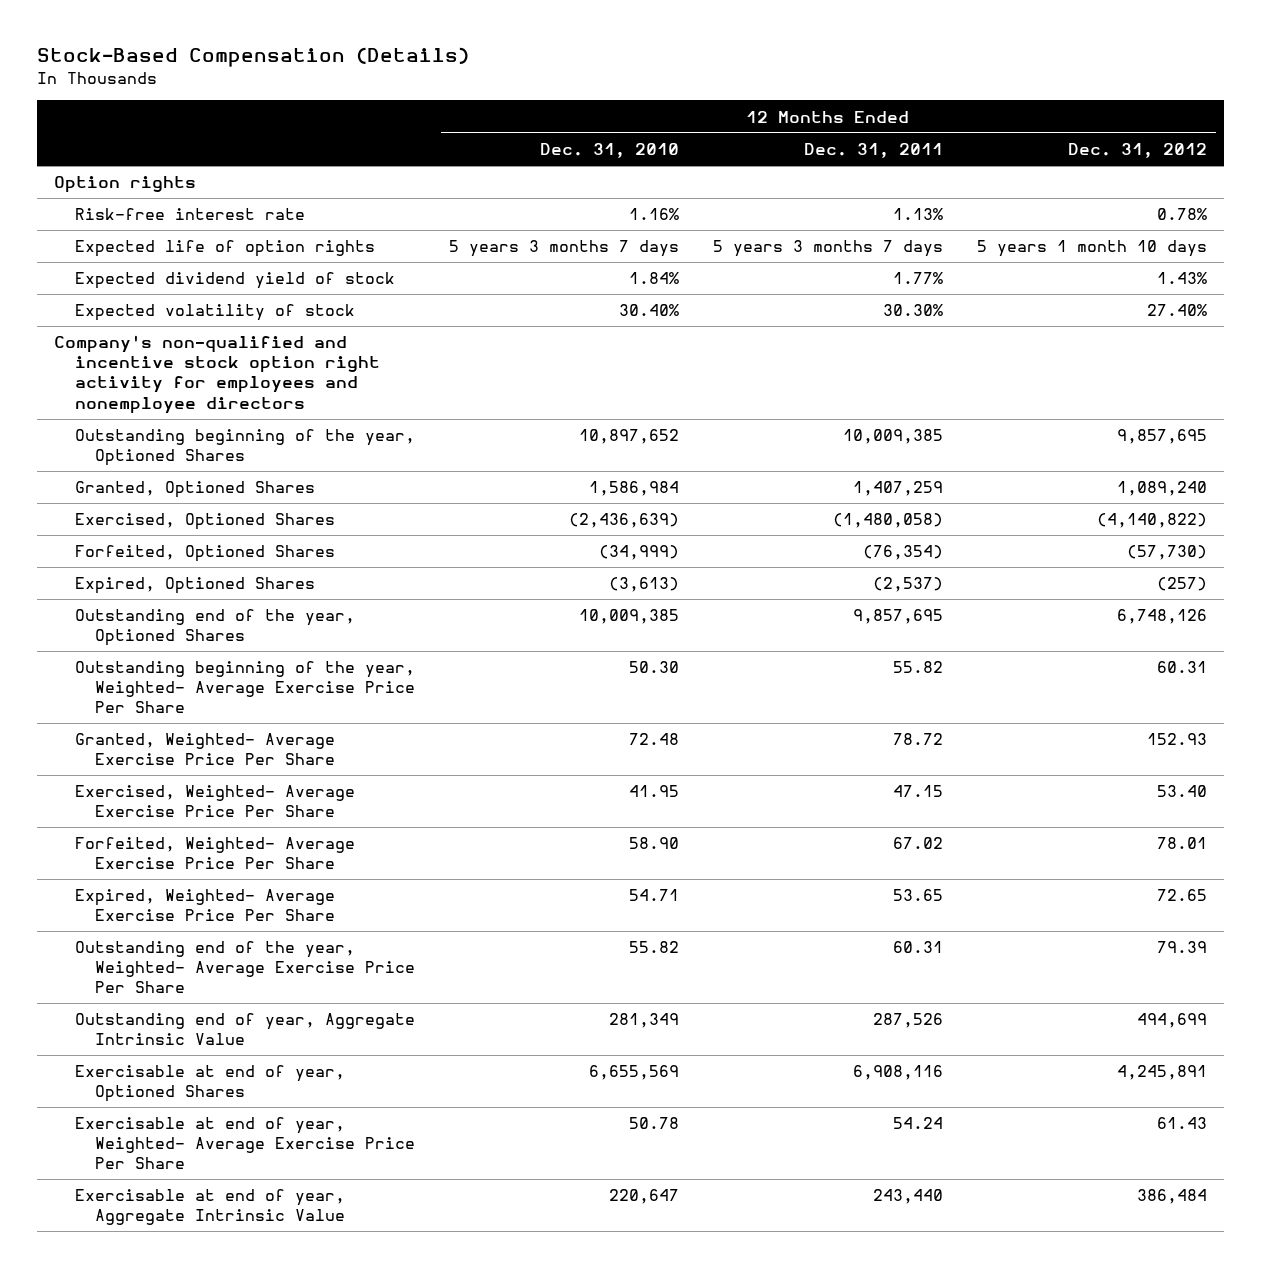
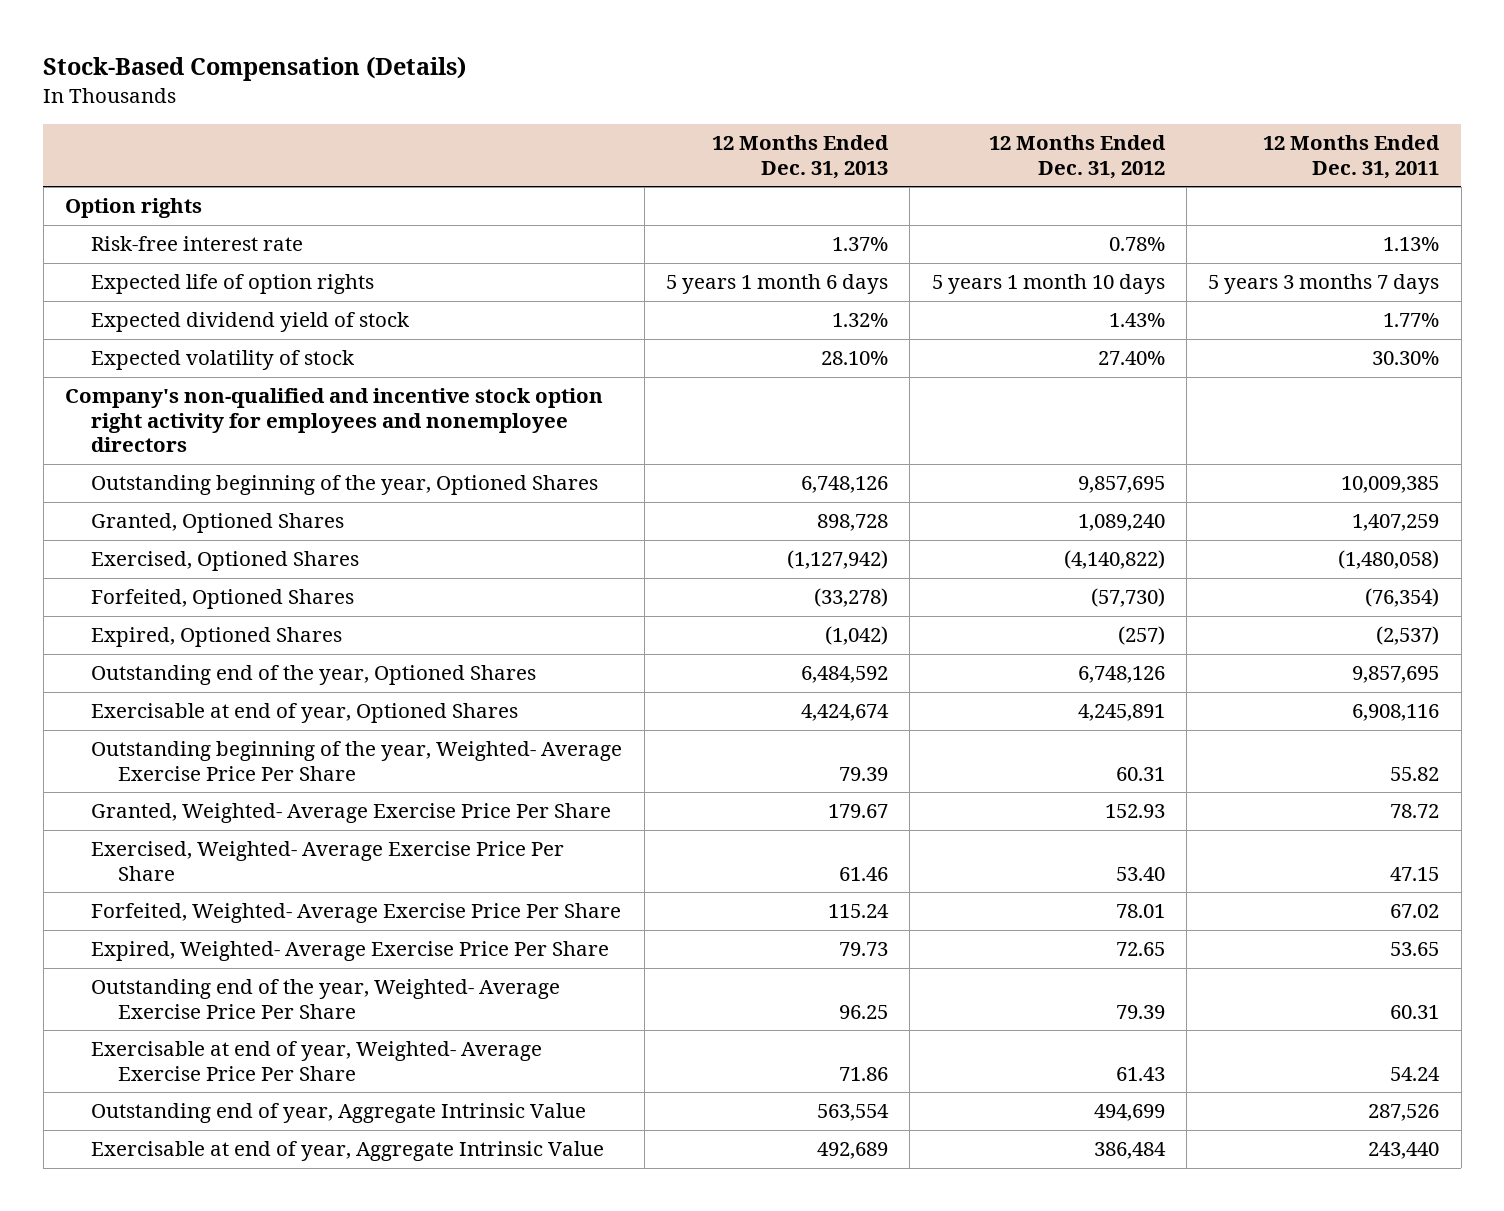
[540,143,680,159] Dec. 31, 2010 -> none
none -> [712,135,890,179] 12 Months Ended Dec. 31, 2013
[74,1065,345,1103] Exercisable at end of year, Optioned Shares -> [91,703,519,724] Exercisable at end of year, Optioned Shares
[74,1013,415,1046] Outstanding end of year, Aggregate Intrinsic Value -> [91,1103,587,1124] Outstanding end of year, Aggregate Intrinsic Value

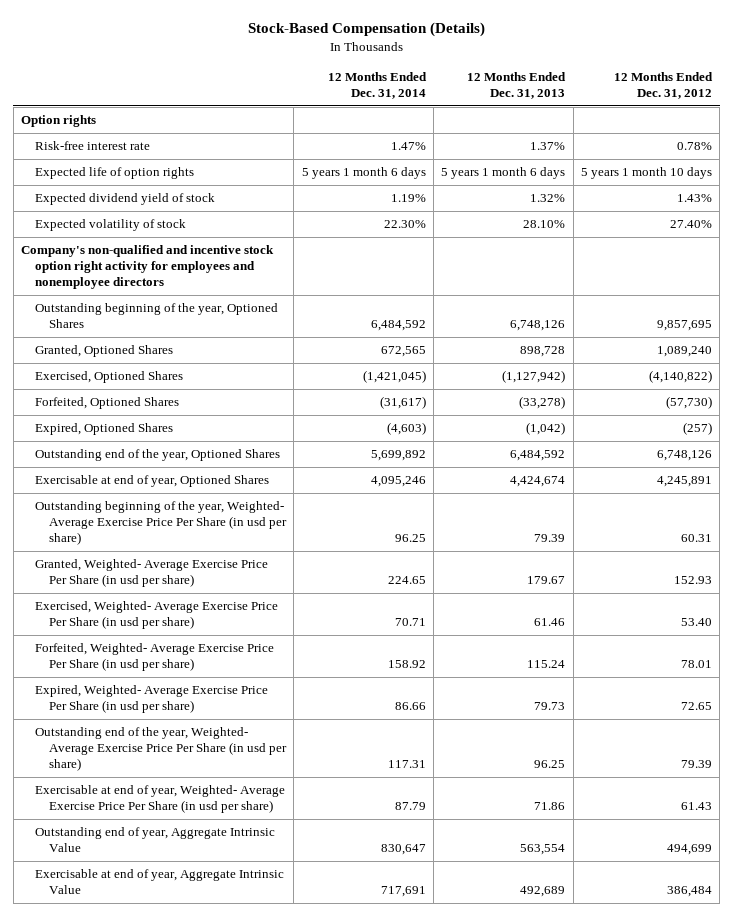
[1263,135,1441,179] 12 Months Ended Dec. 31, 2011 -> none
none -> [327,72,427,100] 12 Months Ended Dec. 31, 2014
[91,741,623,781] Outstanding beginning of the year, Weighted- Average Exercise Price Per Share -> [35,501,287,546] Outstanding beginning of the year, Weighted- Average Exercise Price Per Share (in usd per share)
[91,803,612,824] Granted, Weighted- Average Exercise Price Per Share -> [35,559,269,588] Granted, Weighted- Average Exercise Price Per Share (in usd per share)
[91,841,565,881] Exercised, Weighted- Average Exercise Price Per Share -> [35,601,279,630] Exercised, Weighted- Average Exercise Price Per Share (in usd per share)
[91,903,622,924] Forfeited, Weighted- Average Exercise Price Per Share -> [35,643,275,672] Forfeited, Weighted- Average Exercise Price Per Share (in usd per share)
[91,941,610,962] Expired, Weighted- Average Exercise Price Per Share -> [35,685,269,714] Expired, Weighted- Average Exercise Price Per Share (in usd per share)
[91,979,561,1019] Outstanding end of the year, Weighted- Average Exercise Price Per Share -> [35,727,287,772] Outstanding end of the year, Weighted- Average Exercise Price Per Share (in usd per share)
[91,1041,543,1081] Exercisable at end of year, Weighted- Average Exercise Price Per Share -> [35,785,286,814] Exercisable at end of year, Weighted- Average Exercise Price Per Share (in usd per share)

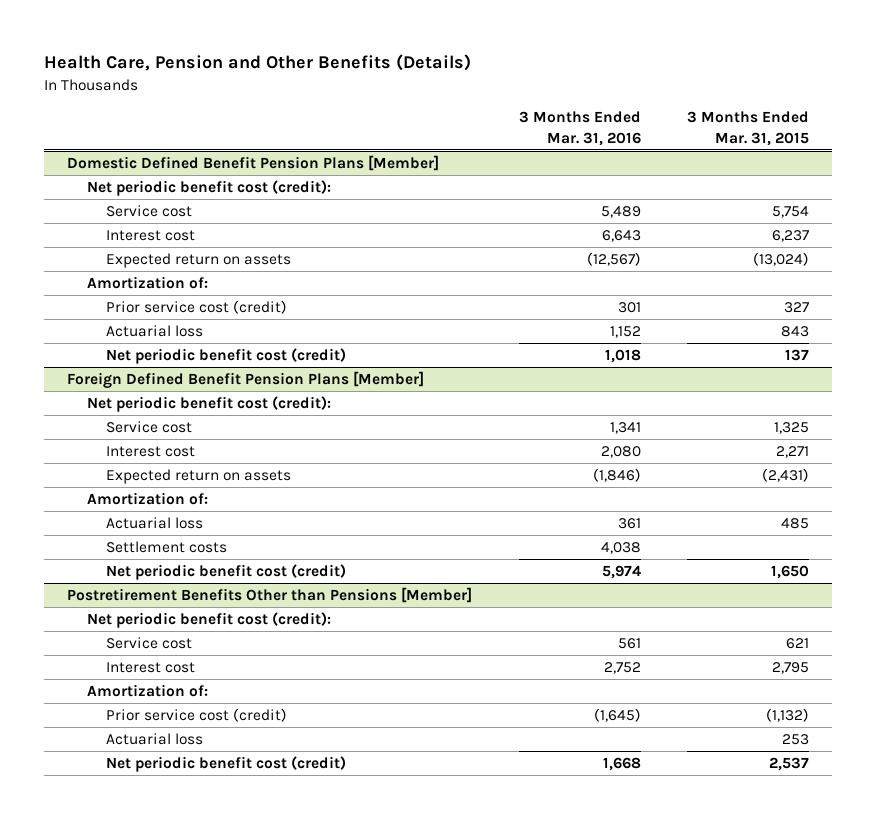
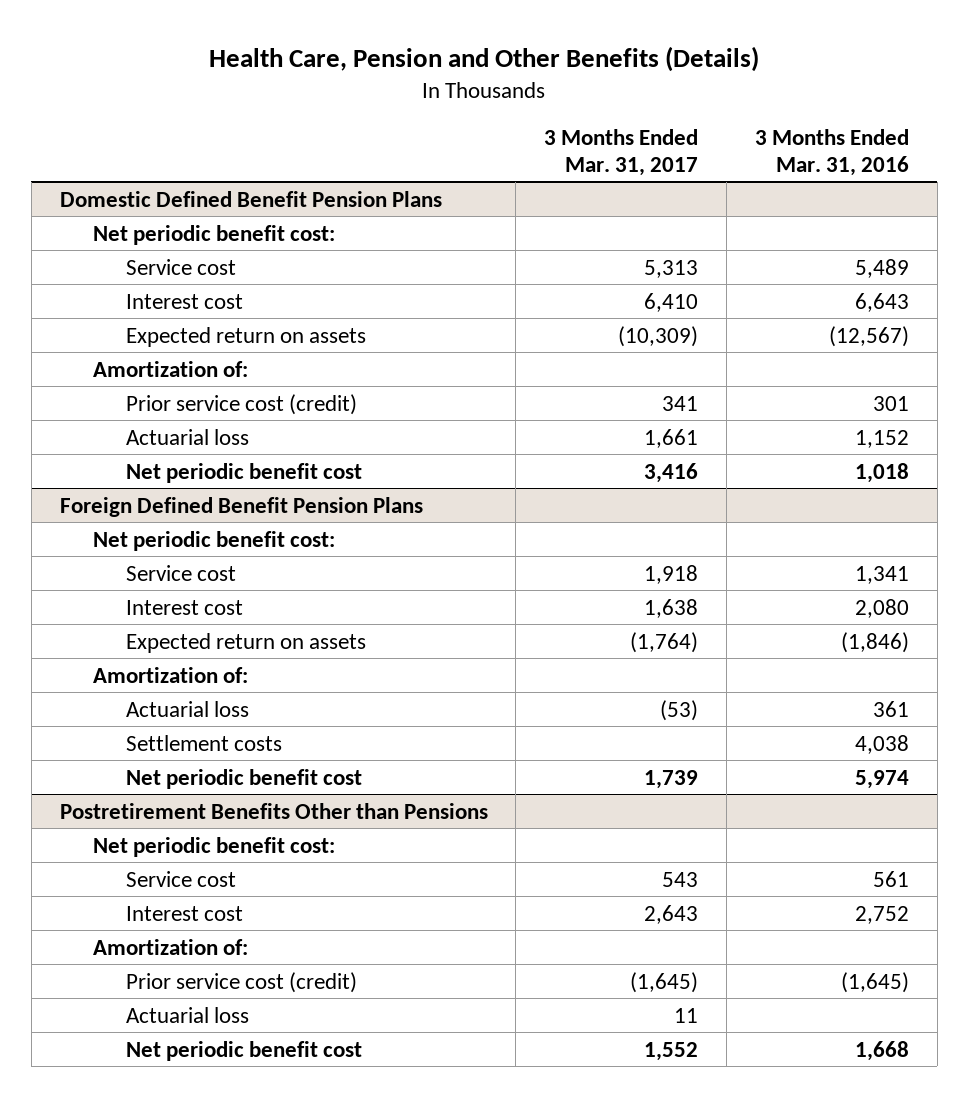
[686,111,809,146] 3 Months Ended Mar. 31, 2015 -> none
none -> [544,129,699,176] 3 Months Ended Mar. 31, 2017
[67,155,440,172] Domestic Defined Benefit Pension Plans [Member] -> [59,190,442,207] Domestic Defined Benefit Pension Plans
[86,180,331,197] Net periodic benefit cost (credit): -> [92,224,335,245] Net periodic benefit cost:
[105,348,346,365] Net periodic benefit cost (credit) -> [126,462,363,483] Net periodic benefit cost
[67,371,425,389] Foreign Defined Benefit Pension Plans [Member] -> [59,496,423,517] Foreign Defined Benefit Pension Plans
[86,396,331,413] Net periodic benefit cost (credit): -> [92,530,335,551] Net periodic benefit cost:
[105,564,346,581] Net periodic benefit cost (credit) -> [126,768,363,789] Net periodic benefit cost
[67,587,473,604] Postretirement Benefits Other than Pensions [Member] -> [59,802,488,819] Postretirement Benefits Other than Pensions
[86,612,331,629] Net periodic benefit cost (credit): -> [92,836,335,857] Net periodic benefit cost:
[105,756,346,773] Net periodic benefit cost (credit) -> [126,1040,363,1061] Net periodic benefit cost

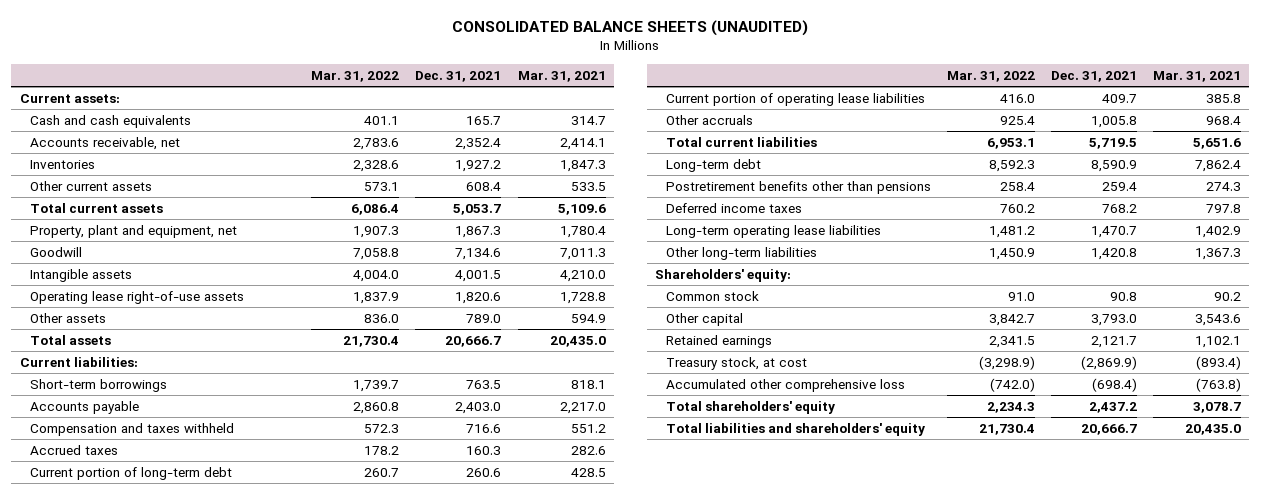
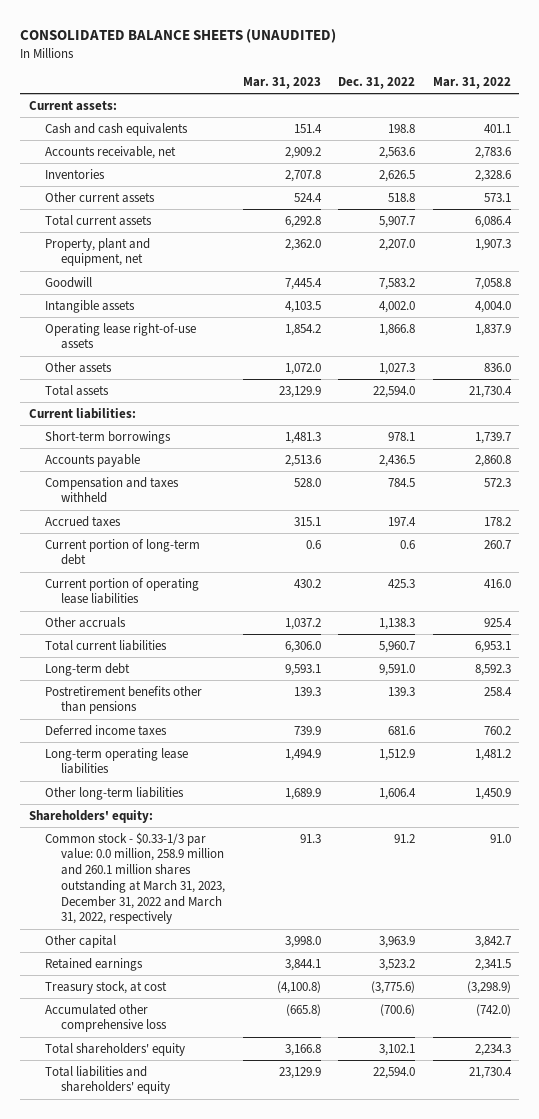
[415,70,502,82] Dec. 31, 2021 -> none
[517,70,606,82] Mar. 31, 2021 -> none
none -> [242,77,321,90] Mar. 31, 2023
none -> [338,77,416,90] Dec. 31, 2022
[665,290,759,301] Common stock -> [44,831,226,925] Common stock - $0.33-1/3 par value: 0.0 million, 258.9 million and 260.1 million shares outstanding at March 31, 2023, December 31, 2022 and March 31, 2022, respectively

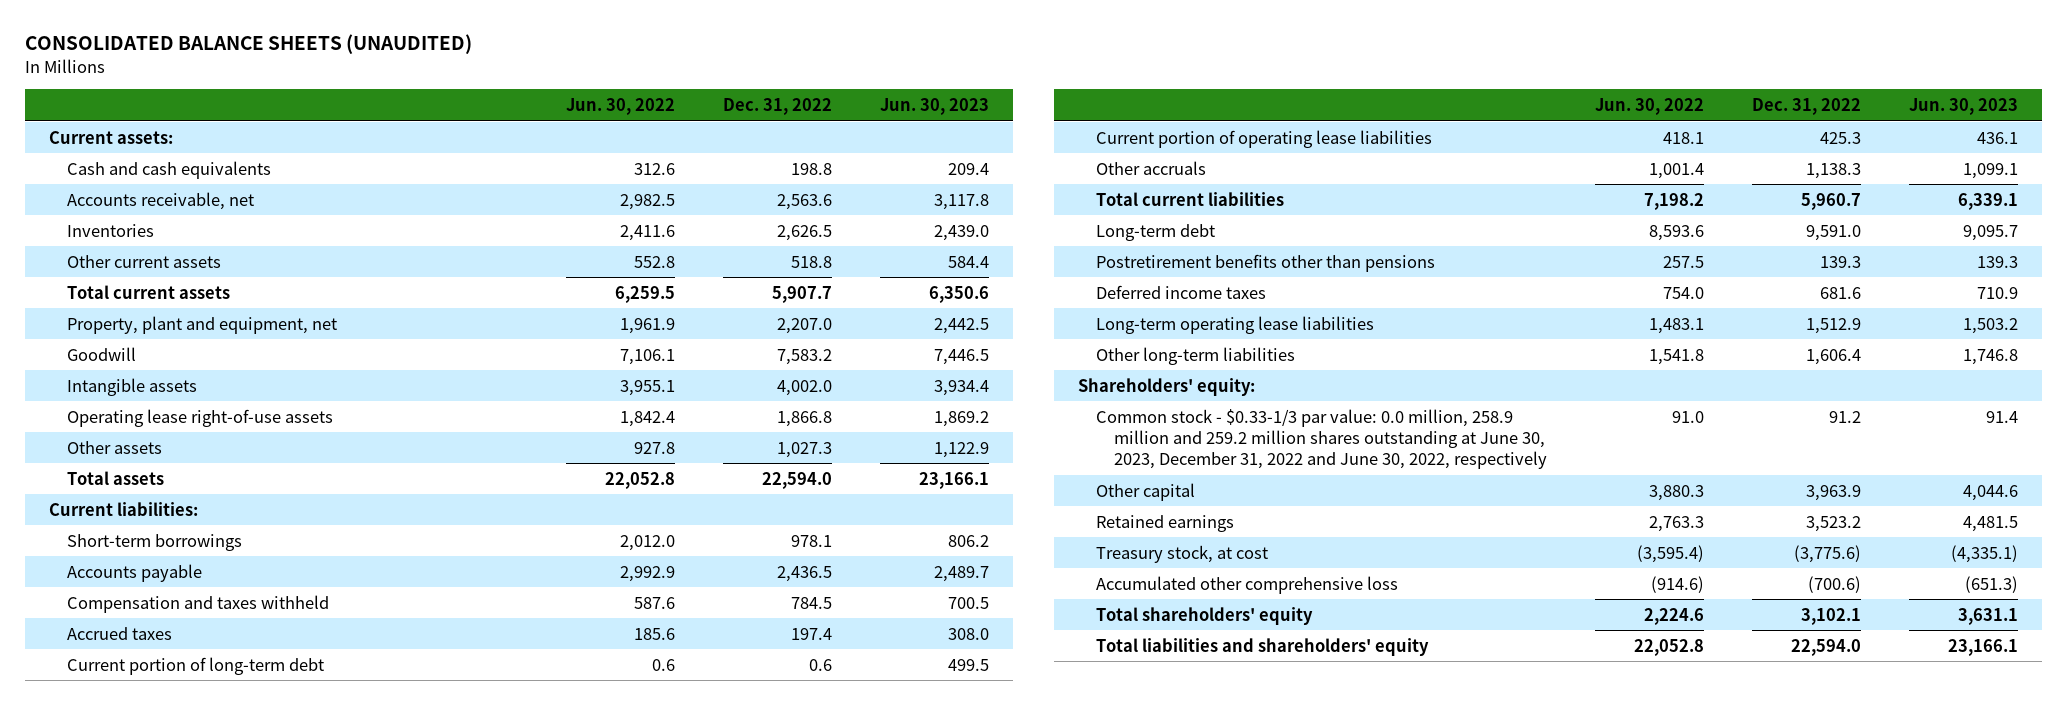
[242,77,321,90] Mar. 31, 2023 -> none
[432,77,511,90] Mar. 31, 2022 -> none
none -> [565,97,675,115] Jun. 30, 2022
none -> [879,97,989,115] Jun. 30, 2023
[44,831,226,925] Common stock - $0.33-1/3 par value: 0.0 million, 258.9 million and 260.1 million shares outstanding at March 31, 2023, December 31, 2022 and March 31, 2022, respectively -> [1095,408,1547,470] Common stock - $0.33-1/3 par value: 0.0 million, 258.9 million and 259.2 million shares outstanding at June 30, 2023, December 31, 2022 and June 30, 2022, respectively

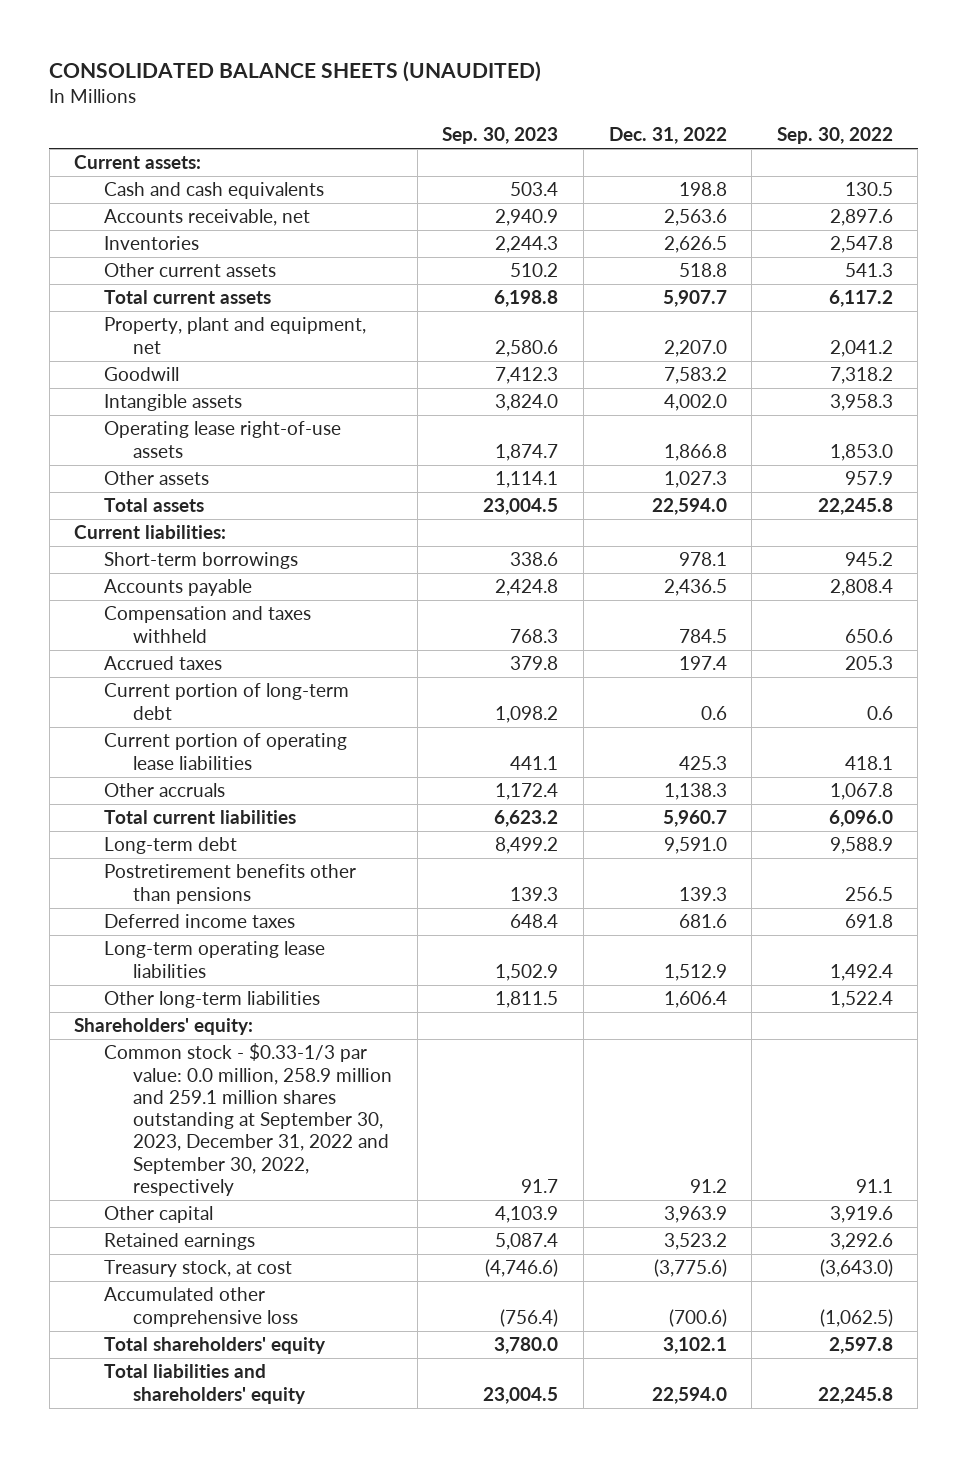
[565,97,675,115] Jun. 30, 2022 -> none
[879,97,989,115] Jun. 30, 2023 -> none
none -> [442,127,559,145] Sep. 30, 2023
none -> [776,127,893,145] Sep. 30, 2022
[1095,408,1547,470] Common stock - $0.33-1/3 par value: 0.0 million, 258.9 million and 259.2 million shares outstanding at June 30, 2023, December 31, 2022 and June 30, 2022, respectively -> [103,1043,393,1196] Common stock - $0.33-1/3 par value: 0.0 million, 258.9 million and 259.1 million shares outstanding at September 30, 2023, December 31, 2022 and September 30, 2022, respectively

